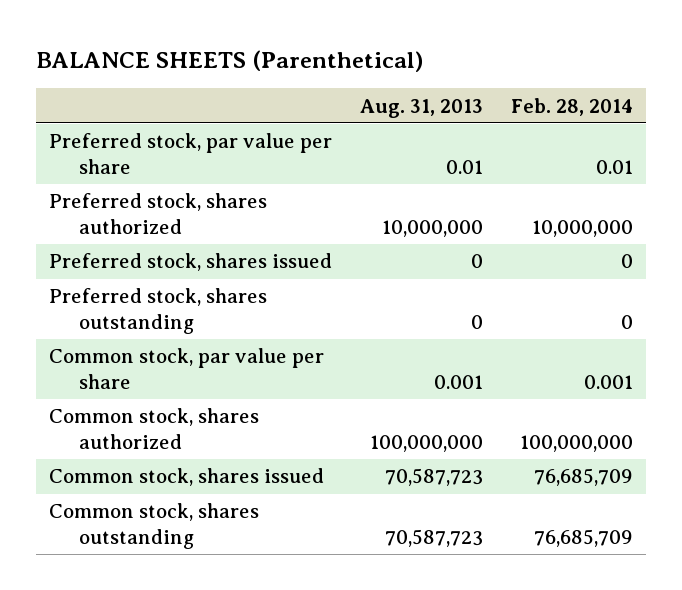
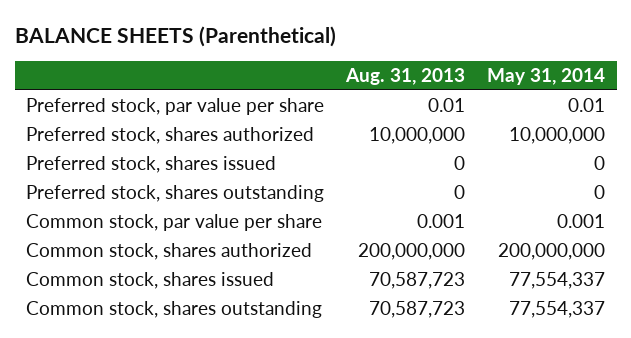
[510,97,633,116] Feb. 28, 2014 -> none
none -> [487,68,606,86] May 31, 2014
[370,435,484,453] 100,000,000 -> [358,242,466,260] 200,000,000

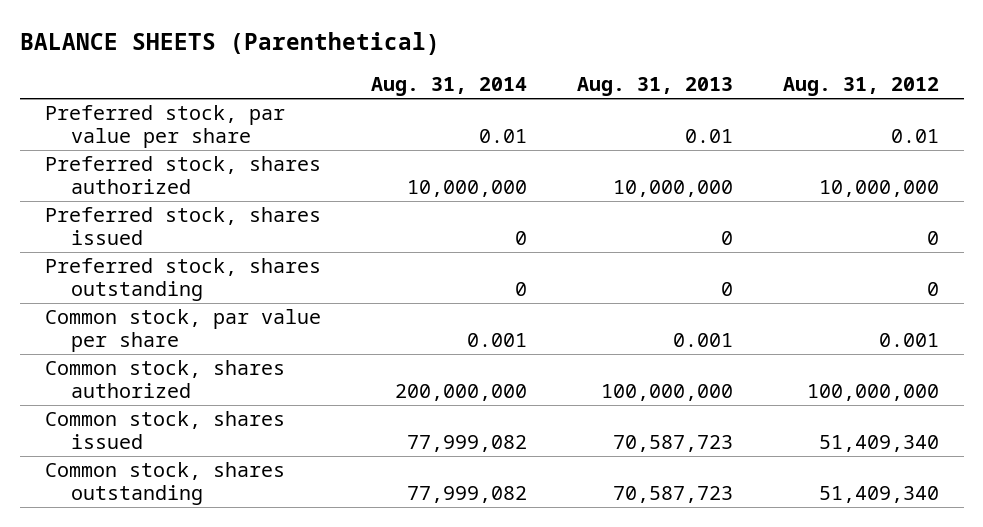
[487,68,606,86] May 31, 2014 -> none
none -> [370,77,527,97] Aug. 31, 2014
none -> [782,77,939,97] Aug. 31, 2012
[358,242,466,260] 200,000,000 -> [600,384,733,402] 100,000,000

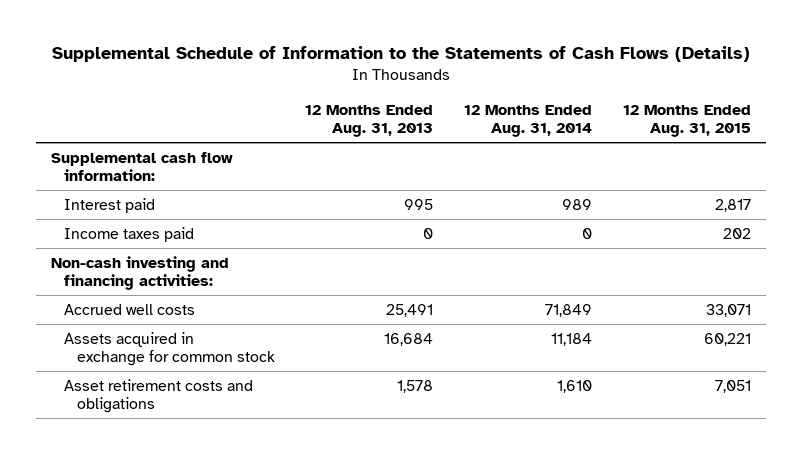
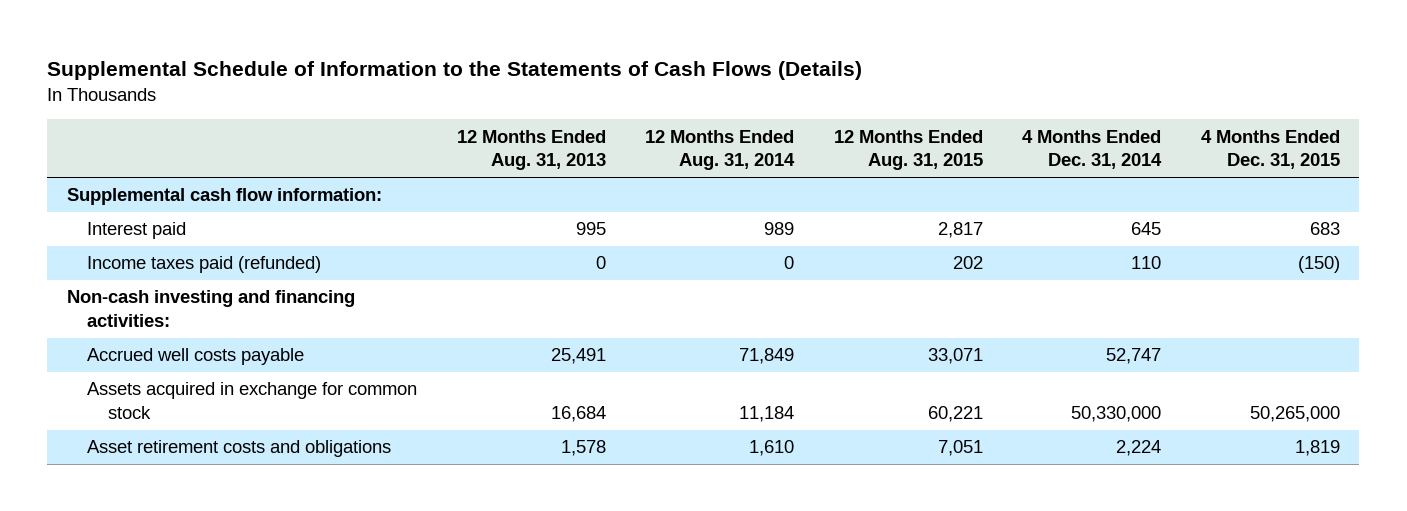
none -> [1022,129,1163,170] 4 Months Ended Dec. 31, 2014
none -> [1200,129,1340,170] 4 Months Ended Dec. 31, 2015
[63,226,194,242] Income taxes paid -> [87,256,322,274] Income taxes paid (refunded)
[63,303,195,315] Accrued well costs -> [87,348,305,366] Accrued well costs payable

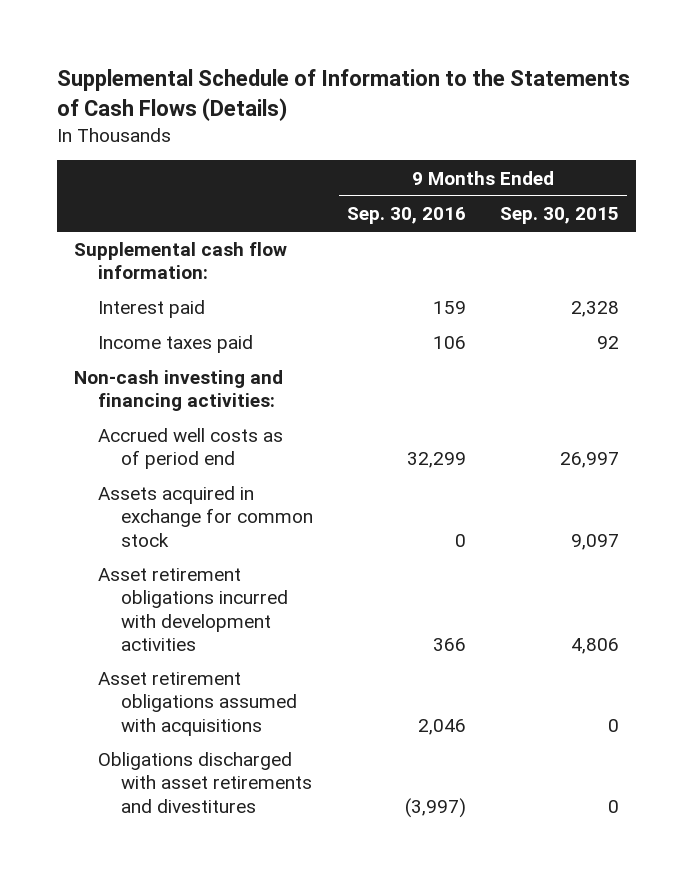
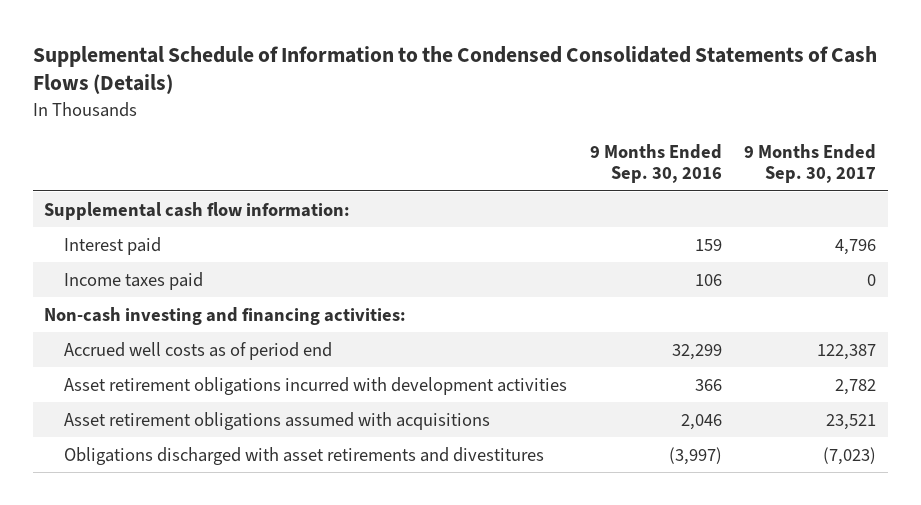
[56,69,630,121] Supplemental Schedule of Information to the Statements of Cash Flows (Details) -> [32,45,877,95] Supplemental Schedule of Information to the Condensed Consolidated Statements of Cash Flows (Details)
[499,207,619,225] Sep. 30, 2015 -> none
none -> [744,143,877,184] 9 Months Ended Sep. 30, 2017
[97,486,314,547] Assets acquired in exchange for common stock -> none

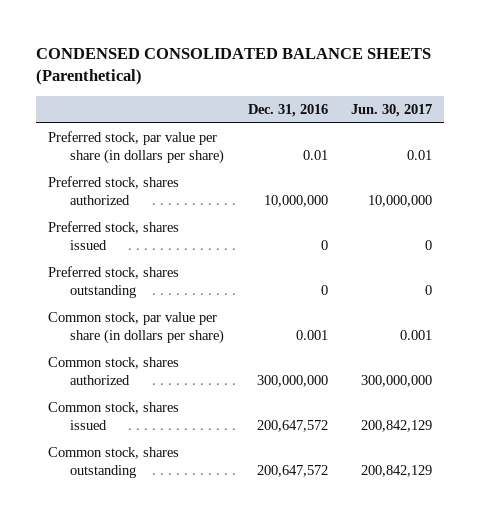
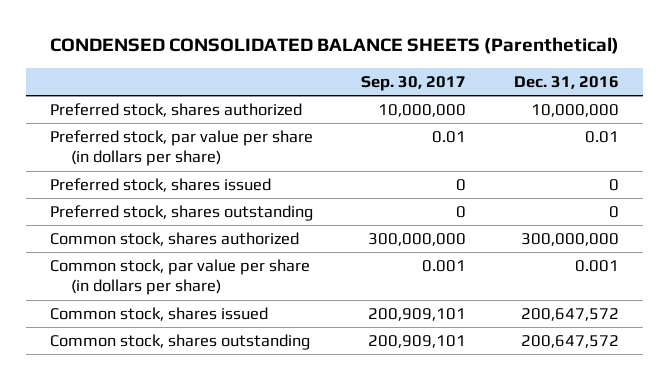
[350,104,432,118] Jun. 30, 2017 -> none
none -> [361,76,467,92] Sep. 30, 2017
[48,131,225,165] Preferred stock, par value per share (in dollars per share) -> [49,130,313,167] Preferred stock, par value per share (in dollars per share)
[48,312,225,345] Common stock, par value per share (in dollars per share) -> [49,259,310,296] Common stock, par value per share (in dollars per share)

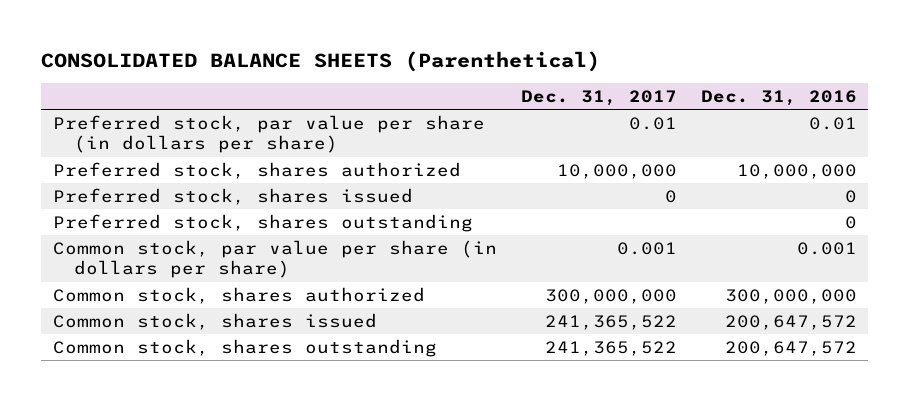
[49,37,619,55] CONDENSED CONSOLIDATED BALANCE SHEETS (Parenthetical) -> [41,50,601,72] CONSOLIDATED BALANCE SHEETS (Parenthetical)
[361,76,467,92] Sep. 30, 2017 -> none
none -> [520,89,677,106] Dec. 31, 2017
[49,103,302,118] Preferred stock, shares authorized -> [53,161,462,179] Preferred stock, shares authorized
[49,232,299,247] Common stock, shares authorized -> [53,286,426,304] Common stock, shares authorized

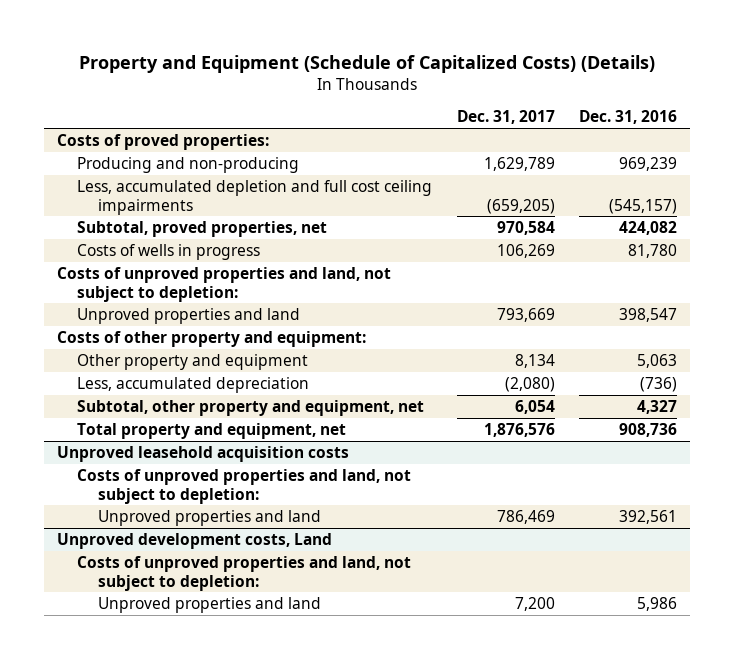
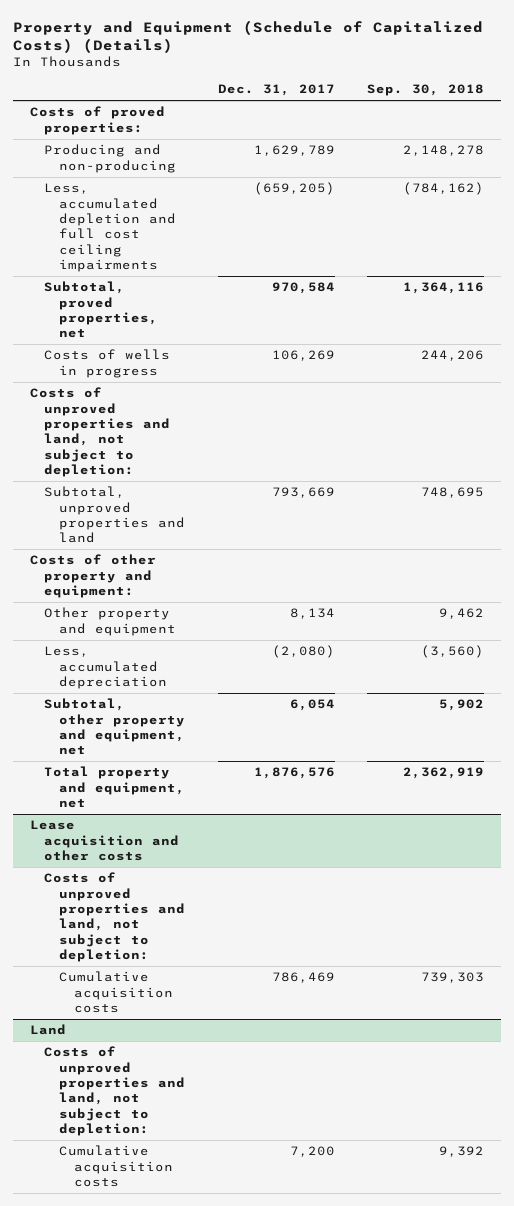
[579,110,678,125] Dec. 31, 2016 -> none
none -> [367,84,485,97] Sep. 30, 2018
[77,308,301,325] Unproved properties and land -> [44,486,186,544] Subtotal, unproved properties and land
[56,446,349,463] Unproved leasehold acquisition costs -> [29,820,180,861] Lease acquisition and other costs
[56,533,332,550] Unproved development costs, Land -> none
[98,510,322,527] Unproved properties and land -> [59,971,173,1013] Cumulative acquisition costs
none -> [29,1024,66,1036] Land
[98,597,322,614] Unproved properties and land -> [59,1145,173,1187] Cumulative acquisition costs

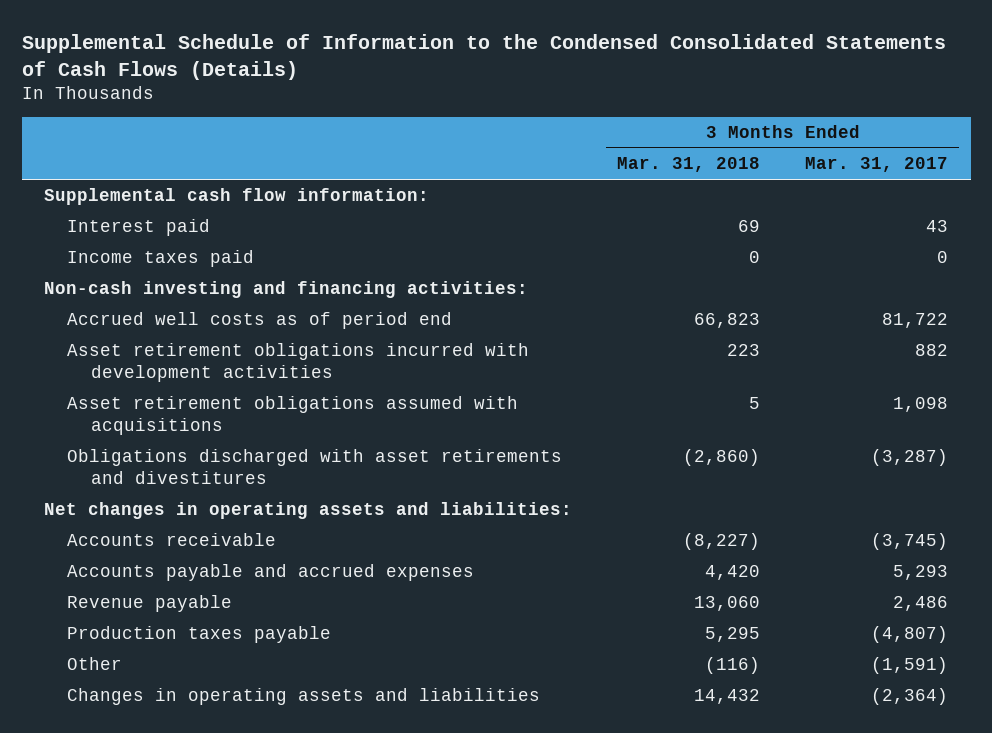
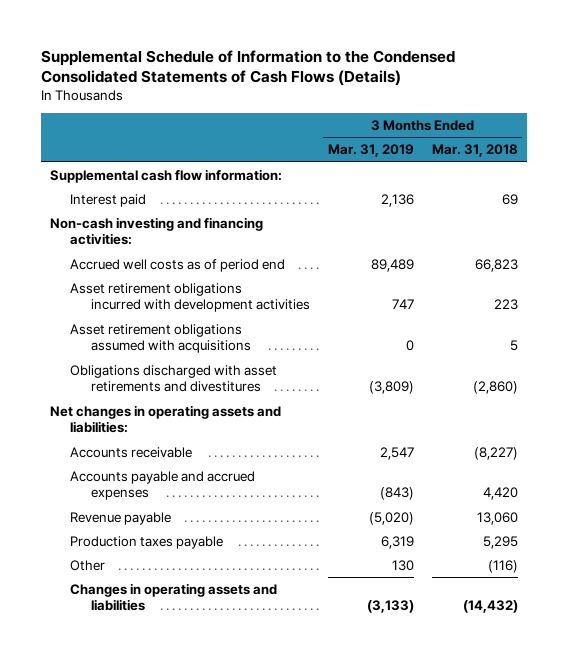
[805,157,949,173] Mar. 31, 2017 -> none
none -> [327,144,414,158] Mar. 31, 2019
[67,250,255,268] Income taxes paid -> none
[694,689,761,705] 14,432 -> [462,600,518,614] (14,432)

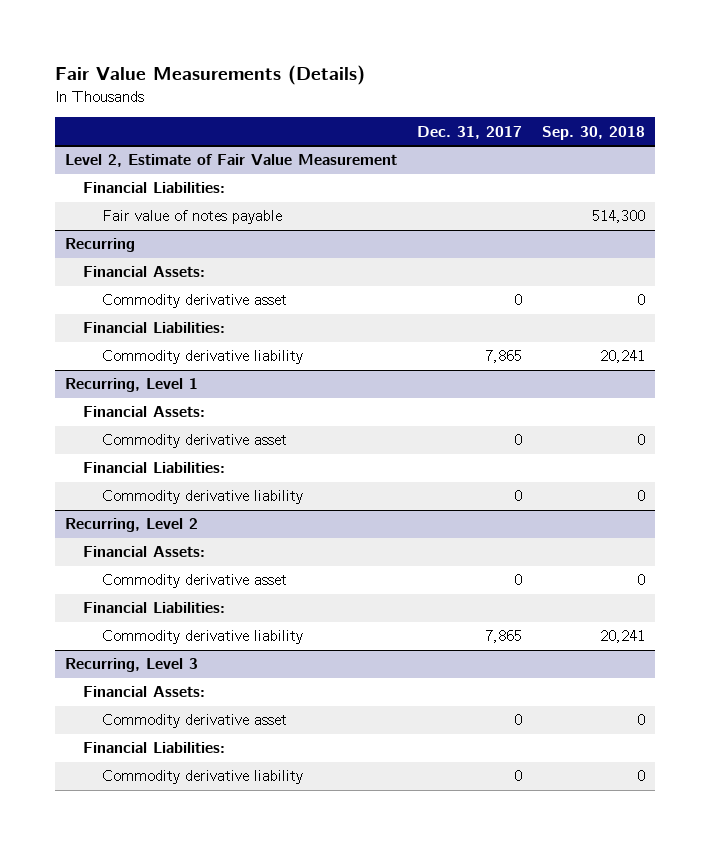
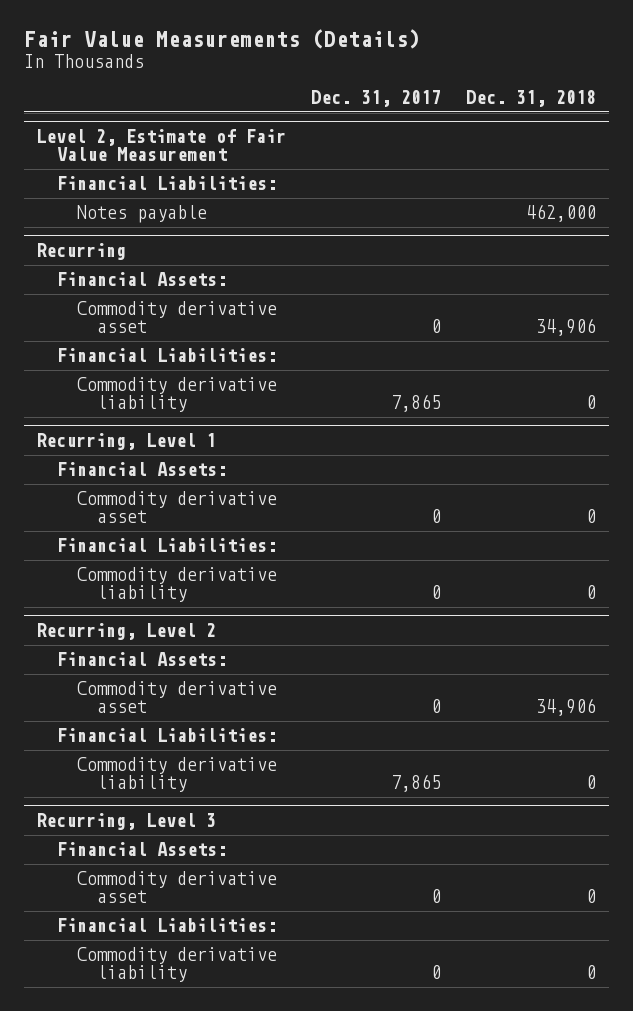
[541,125,645,140] Sep. 30, 2018 -> none
none -> [466,90,597,108] Dec. 31, 2018
[101,210,282,225] Fair value of notes payable -> [76,205,207,224] Notes payable

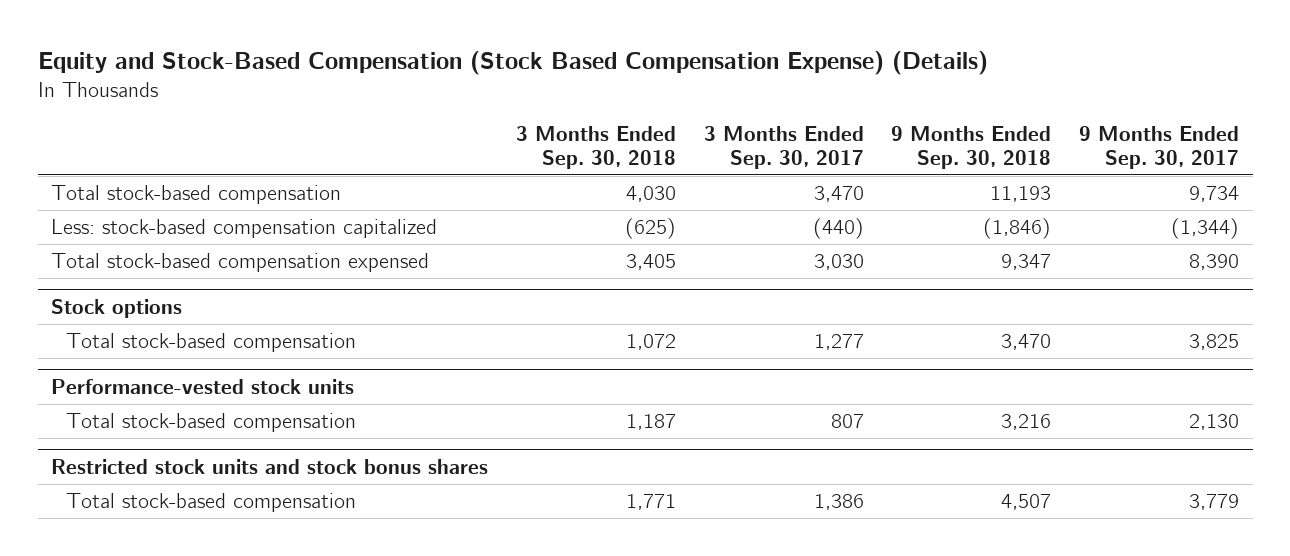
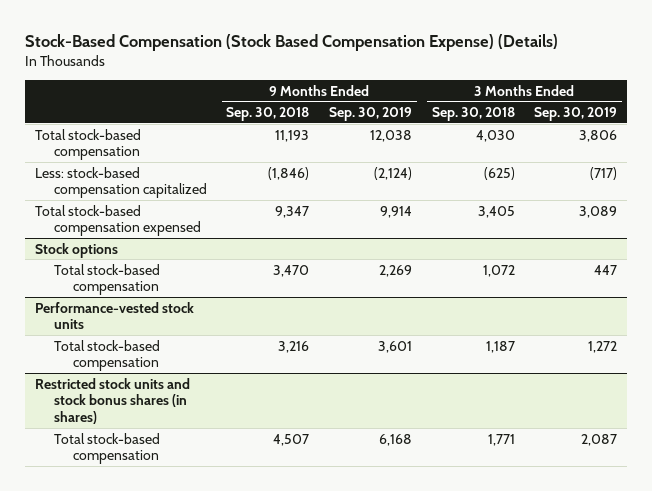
[37,51,988,76] Equity and Stock-Based Compensation (Stock Based Compensation Expense) (Details) -> [24,33,558,51] Stock-Based Compensation (Stock Based Compensation Expense) (Details)
[703,126,864,169] 3 Months Ended Sep. 30, 2017 -> none
[1078,126,1239,169] 9 Months Ended Sep. 30, 2017 -> none
none -> [329,107,413,122] Sep. 30, 2019
none -> [534,107,618,122] Sep. 30, 2019
[51,458,489,474] Restricted stock units and stock bonus shares -> [34,377,190,424] Restricted stock units and stock bonus shares (in shares)

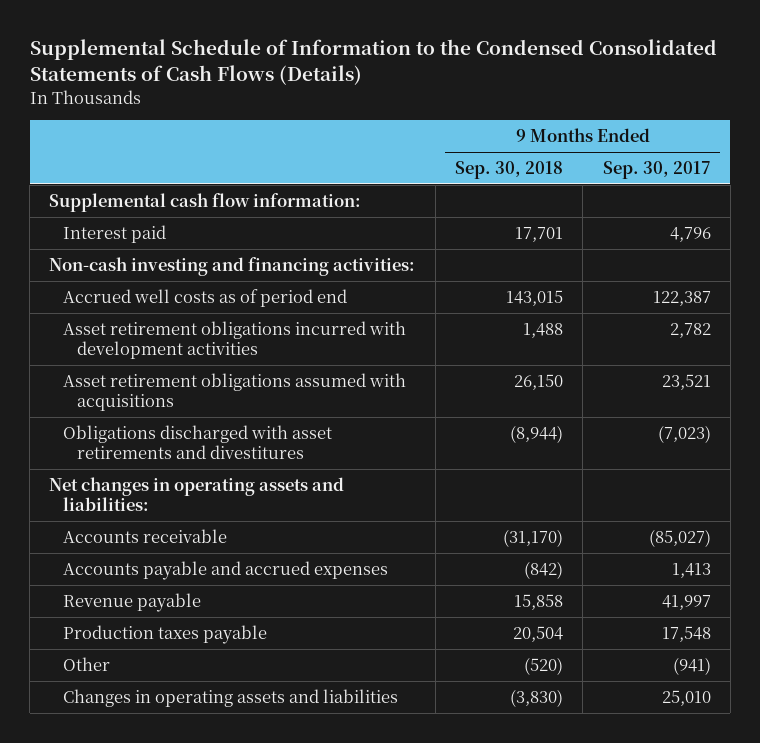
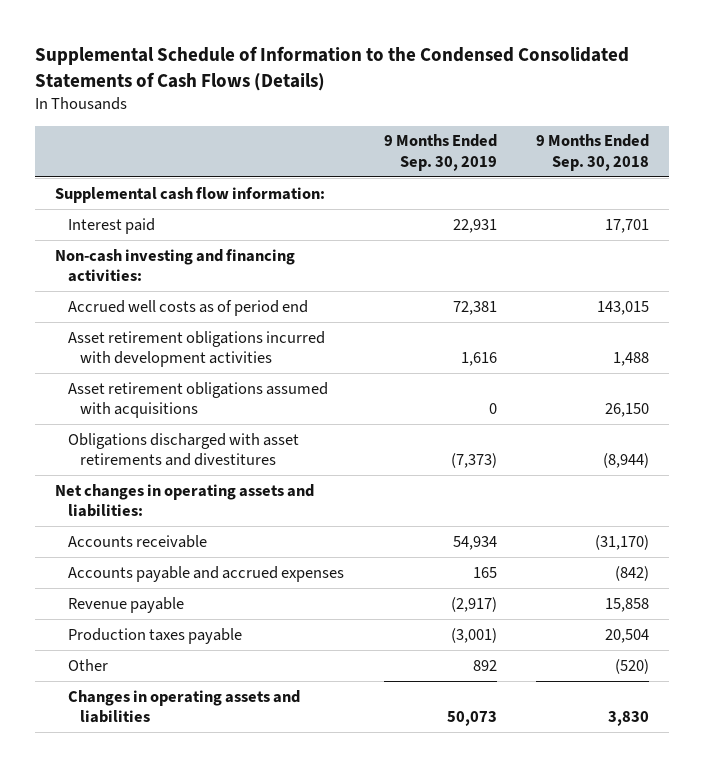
[602,160,711,179] Sep. 30, 2017 -> none
none -> [383,134,497,171] 9 Months Ended Sep. 30, 2019
[509,688,563,707] (3,830) -> [608,711,650,727] 3,830

